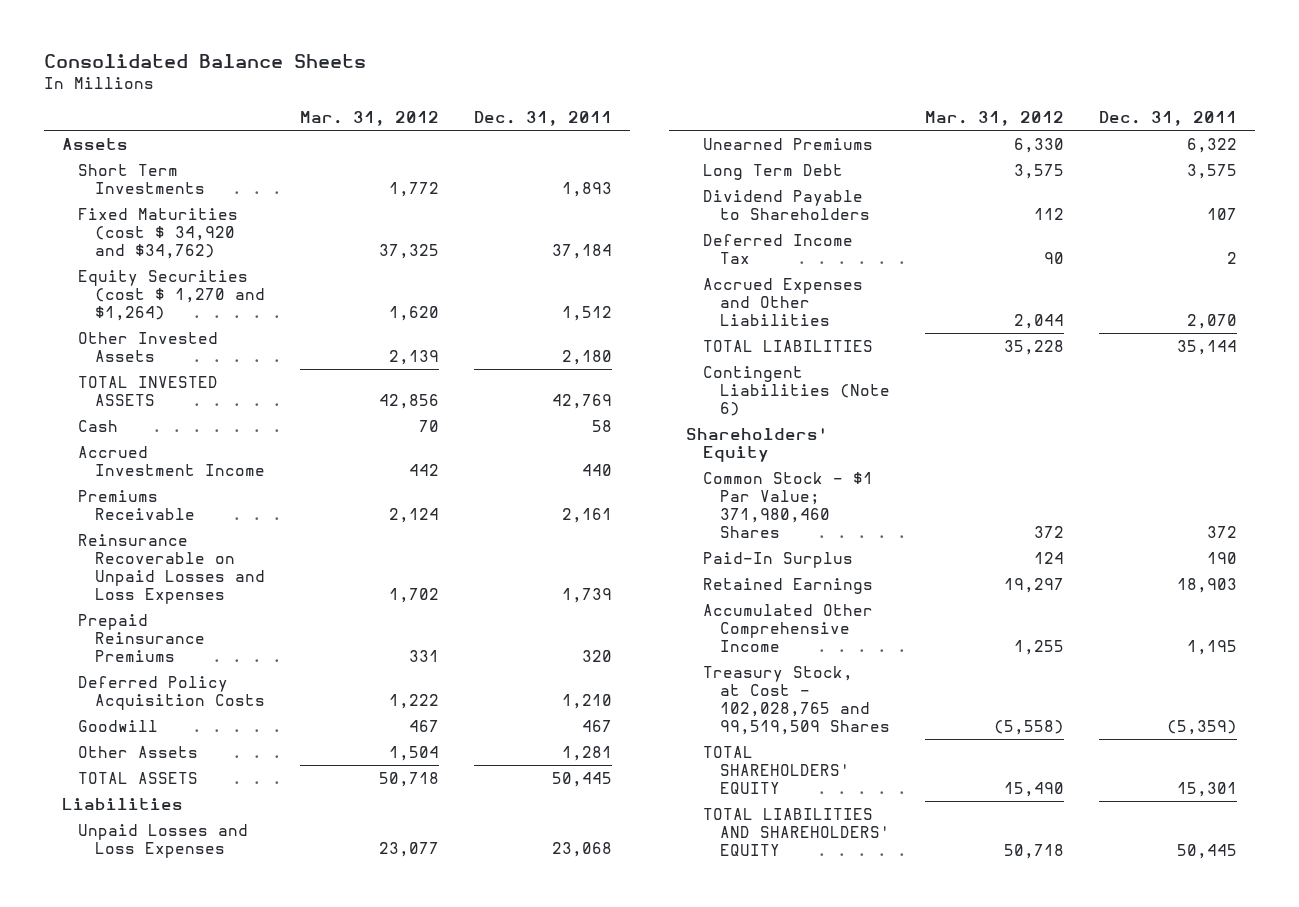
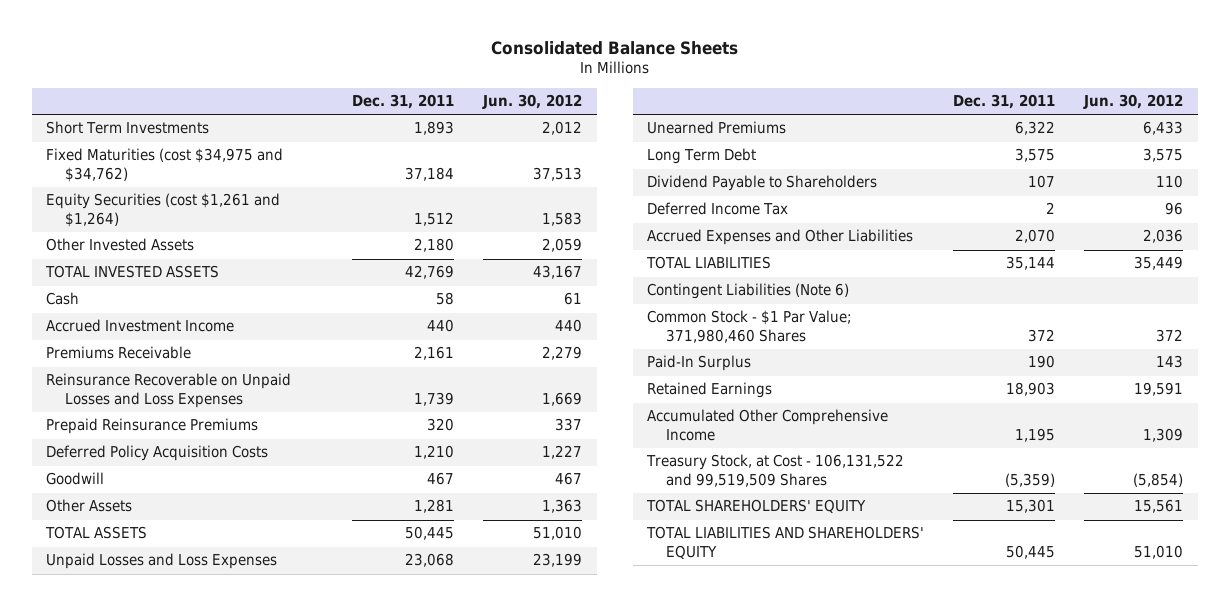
[299,111,439,127] Mar. 31, 2012 -> none
none -> [482,94,583,110] Jun. 30, 2012
[61,137,128,150] Assets -> none
[78,207,239,259] Fixed Maturities (cost $ 34,920 and $34,762) -> [46,148,284,182] Fixed Maturities (cost $34,975 and $34,762)
[78,269,265,321] Equity Securities (cost $ 1,270 and $1,264) -> [46,193,281,227] Equity Securities (cost $1,261 and $1,264)
[61,797,183,810] Liabilities -> none
[686,427,829,462] Shareholders' Equity -> none
[703,665,890,735] Treasury Stock, at Cost - 102,028,765 and 99,519,509 Shares -> [646,454,905,487] Treasury Stock, at Cost - 106,131,522 and 99,519,509 Shares

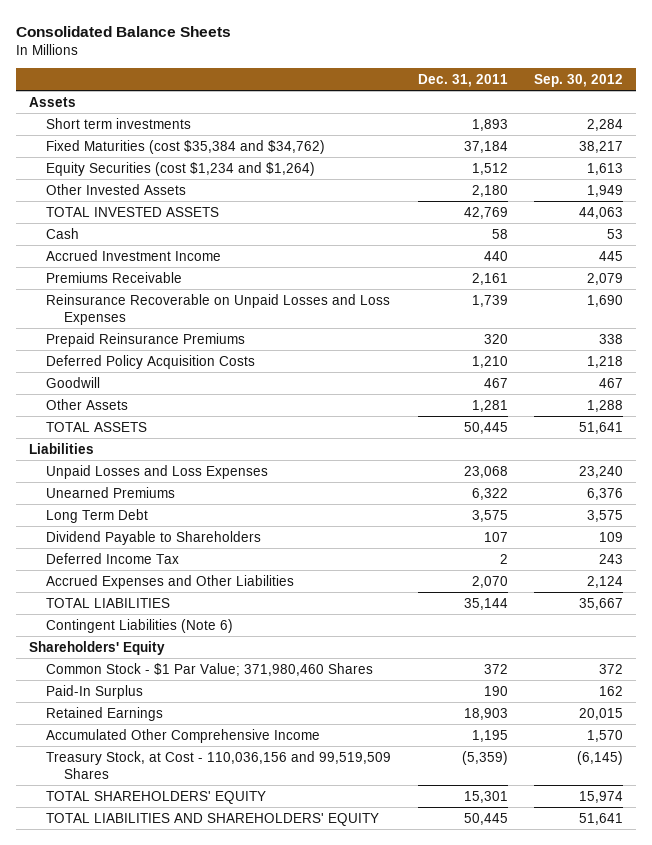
[482,94,583,110] Jun. 30, 2012 -> none
none -> [534,74,624,88] Sep. 30, 2012
none -> [28,96,76,107] Assets
[46,121,210,135] Short Term Investments -> [46,117,192,129] Short term investments
[46,148,284,182] Fixed Maturities (cost $34,975 and $34,762) -> [46,139,326,154] Fixed Maturities (cost $35,384 and $34,762)
[46,193,281,227] Equity Securities (cost $1,261 and $1,264) -> [46,161,316,176] Equity Securities (cost $1,234 and $1,264)
none -> [28,442,94,454] Liabilities
none -> [28,640,165,655] Shareholders' Equity
[646,454,905,487] Treasury Stock, at Cost - 106,131,522 and 99,519,509 Shares -> [46,750,392,779] Treasury Stock, at Cost - 110,036,156 and 99,519,509 Shares

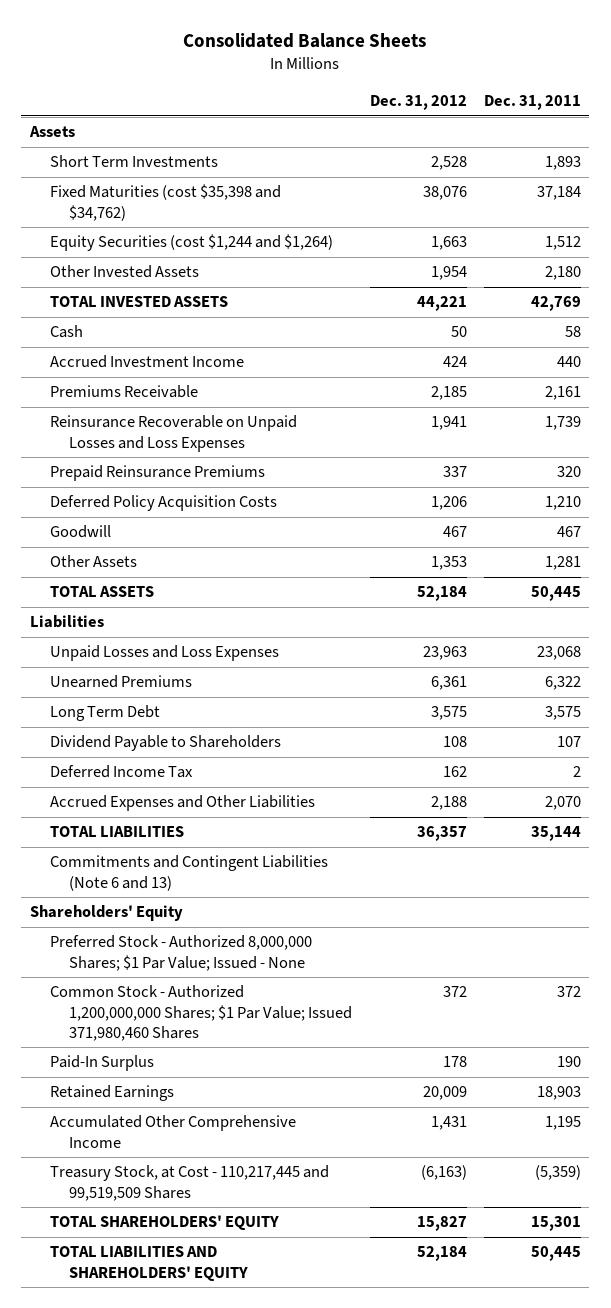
[534,74,624,88] Sep. 30, 2012 -> none
none -> [369,95,467,111] Dec. 31, 2012
[46,117,192,129] Short term investments -> [49,155,218,168] Short Term Investments
[46,139,326,154] Fixed Maturities (cost $35,384 and $34,762) -> [49,184,281,221] Fixed Maturities (cost $35,398 and $34,762)
[46,161,316,176] Equity Securities (cost $1,234 and $1,264) -> [49,234,333,252] Equity Securities (cost $1,244 and $1,264)
[46,618,234,633] Contingent Liabilities (Note 6) -> [49,855,328,891] Commitments and Contingent Liabilities (Note 6 and 13)
none -> [49,935,312,971] Preferred Stock - Authorized 8,000,000 Shares; $1 Par Value; Issued - None
[46,662,374,676] Common Stock - $1 Par Value; 371,980,460 Shares -> [49,985,353,1041] Common Stock - Authorized 1,200,000,000 Shares; $1 Par Value; Issued 371,980,460 Shares
[46,750,392,779] Treasury Stock, at Cost - 110,036,156 and 99,519,509 Shares -> [49,1165,329,1201] Treasury Stock, at Cost - 110,217,445 and 99,519,509 Shares

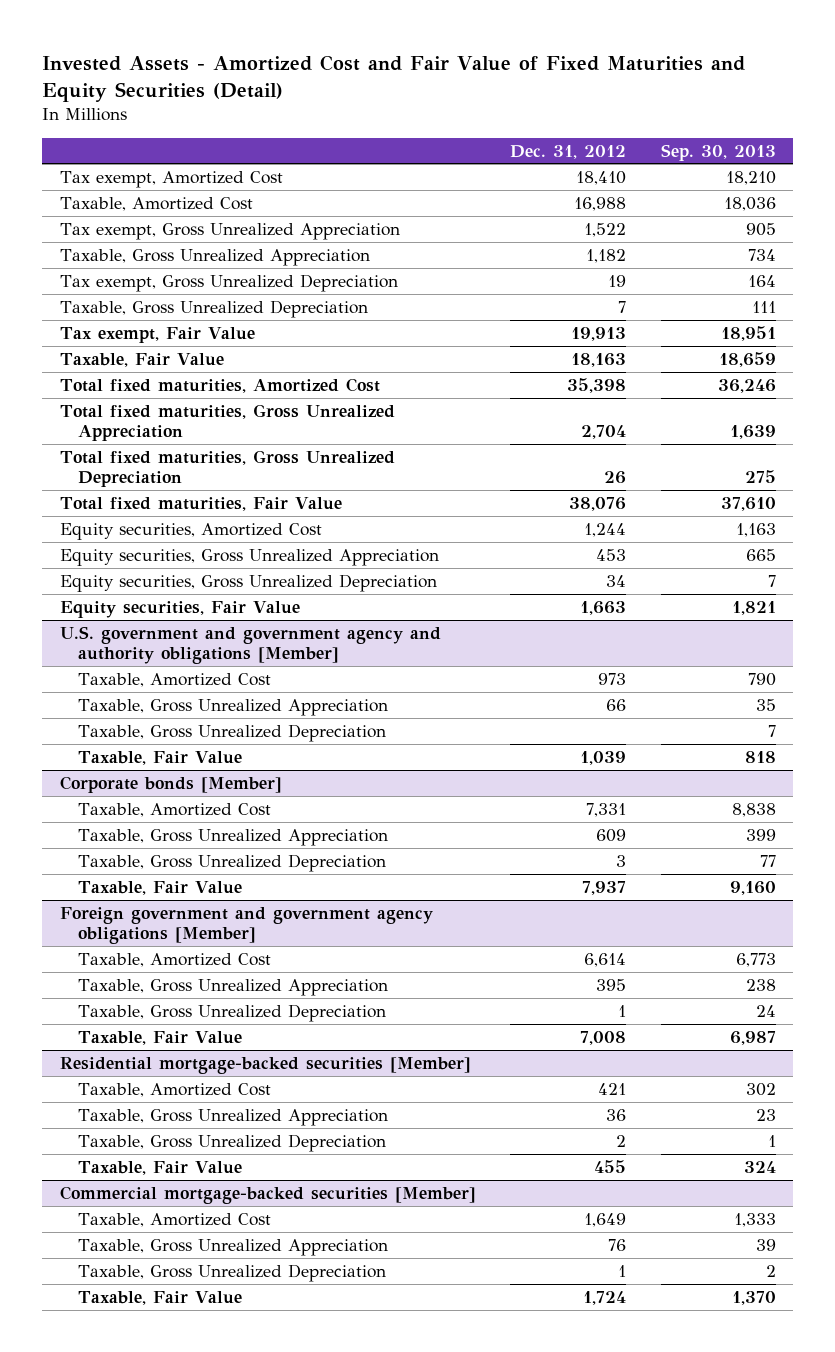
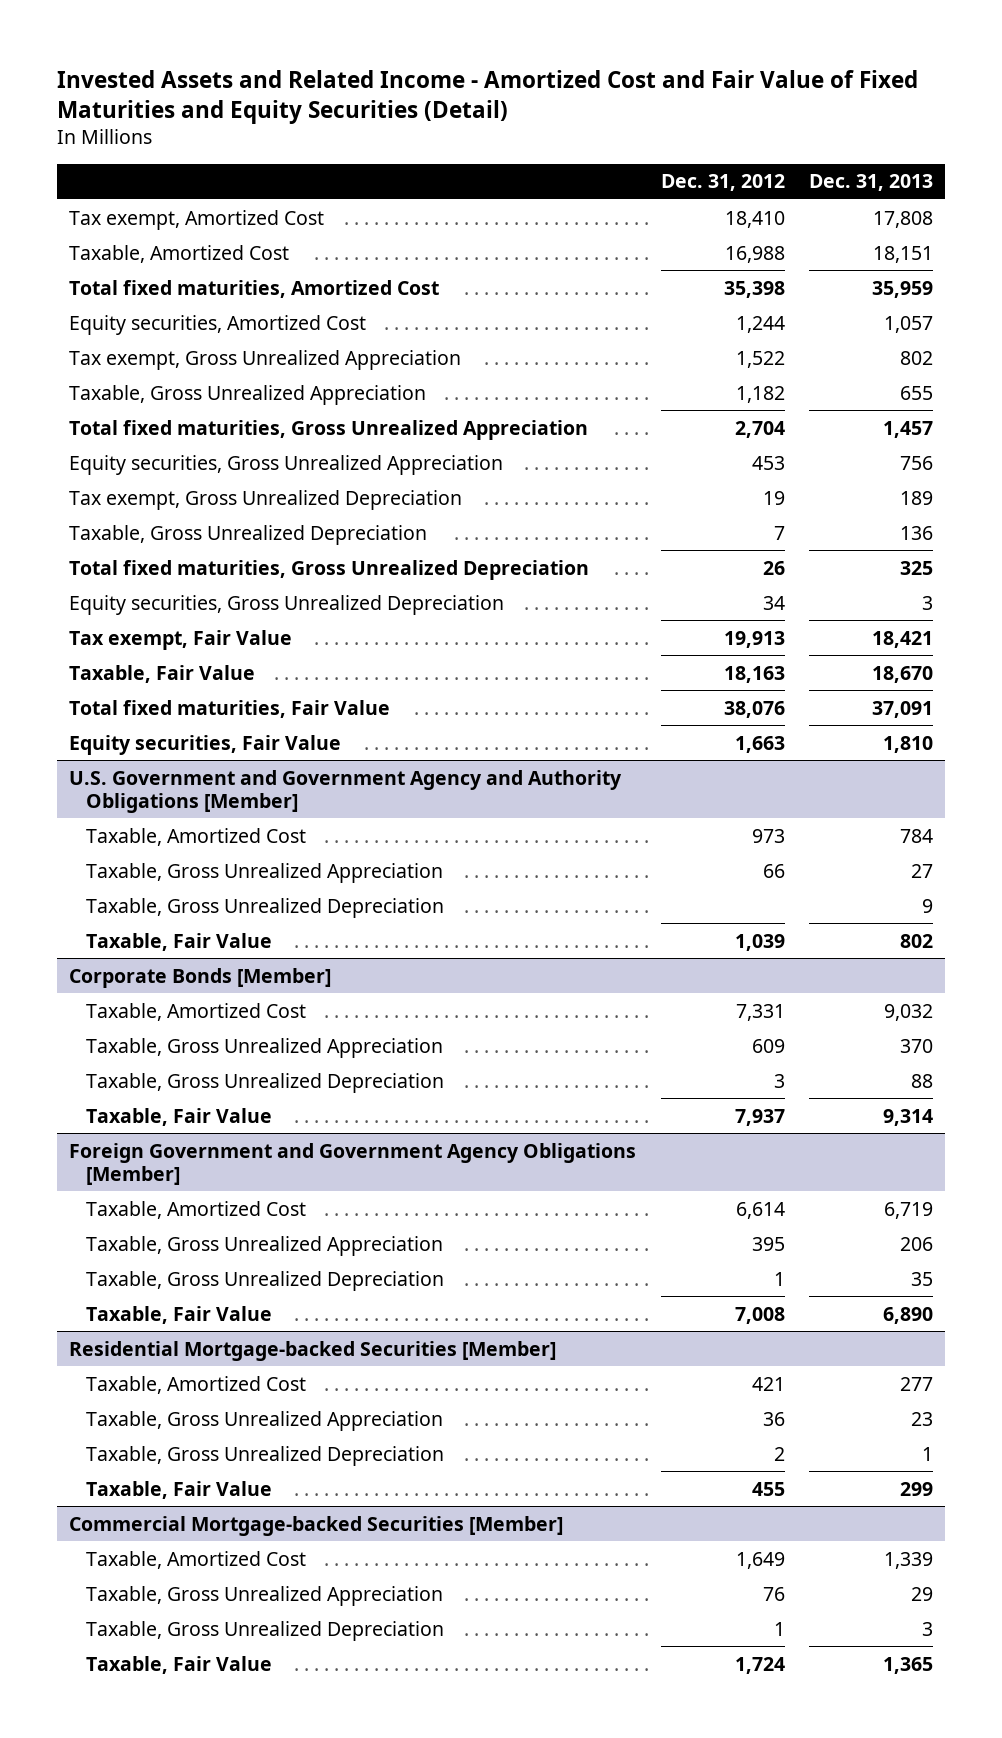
[42,54,746,102] Invested Assets - Amortized Cost and Fair Value of Fixed Maturities and Equity Securities (Detail) -> [57,69,919,124] Invested Assets and Related Income - Amortized Cost and Fair Value of Fixed Maturities and Equity Securities (Detail)
[660,143,776,161] Sep. 30, 2013 -> none
none -> [808,174,933,192] Dec. 31, 2013
[59,377,380,393] Total fixed maturities, Amortized Cost -> [69,279,440,298] Total fixed maturities, Amortized Cost
[59,522,322,540] Equity securities, Amortized Cost -> [69,314,367,335] Equity securities, Amortized Cost
[59,403,395,442] Total fixed maturities, Gross Unrealized Appreciation -> [69,419,589,440] Total fixed maturities, Gross Unrealized Appreciation
[59,548,439,566] Equity securities, Gross Unrealized Appreciation -> [69,454,504,475] Equity securities, Gross Unrealized Appreciation
[59,449,395,488] Total fixed maturities, Gross Unrealized Depreciation -> [69,559,590,580] Total fixed maturities, Gross Unrealized Depreciation
[59,573,437,592] Equity securities, Gross Unrealized Depreciation -> [69,594,505,615] Equity securities, Gross Unrealized Depreciation
[59,625,441,665] U.S. government and government agency and authority obligations [Member] -> [69,769,623,813] U.S. Government and Government Agency and Authority Obligations [Member]
[59,775,282,793] Corporate bonds [Member] -> [69,967,332,988] Corporate Bonds [Member]
[59,906,433,945] Foreign government and government agency obligations [Member] -> [69,1142,637,1185] Foreign Government and Government Agency Obligations [Member]
[59,1056,471,1074] Residential mortgage-backed securities [Member] -> [69,1340,557,1361] Residential Mortgage-backed Securities [Member]
[59,1185,476,1204] Commercial mortgage-backed securities [Member] -> [69,1515,564,1536] Commercial Mortgage-backed Securities [Member]

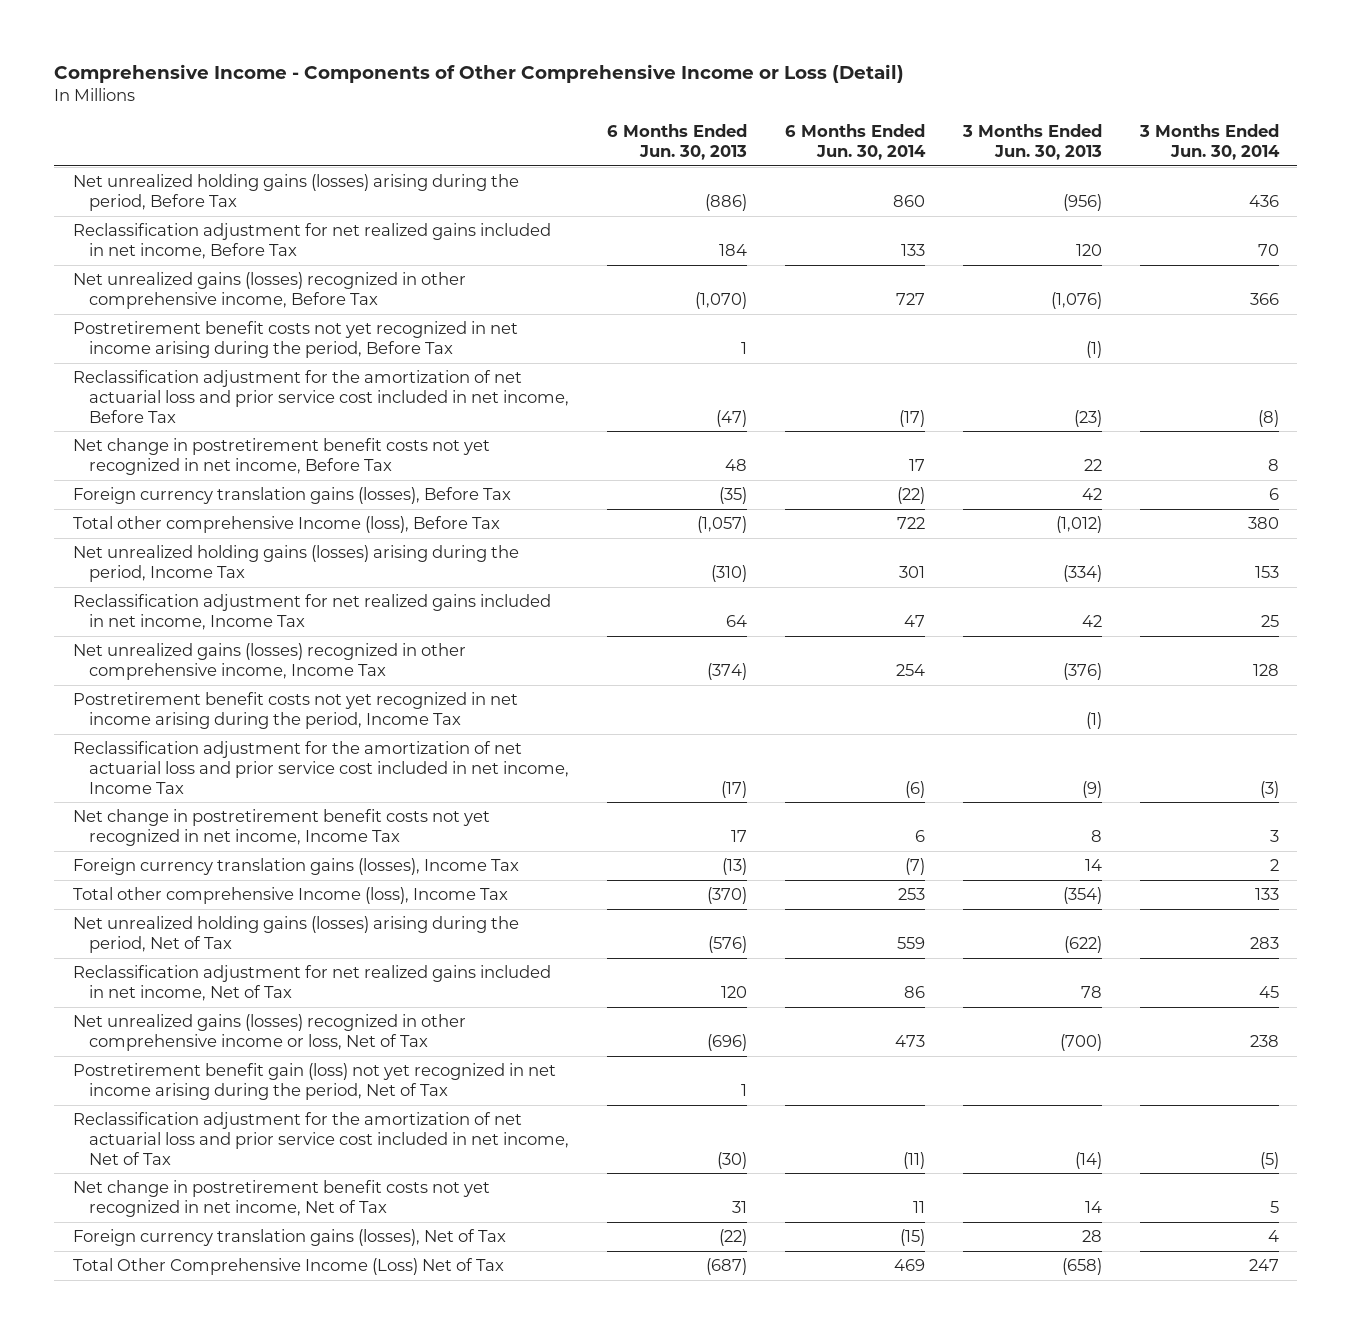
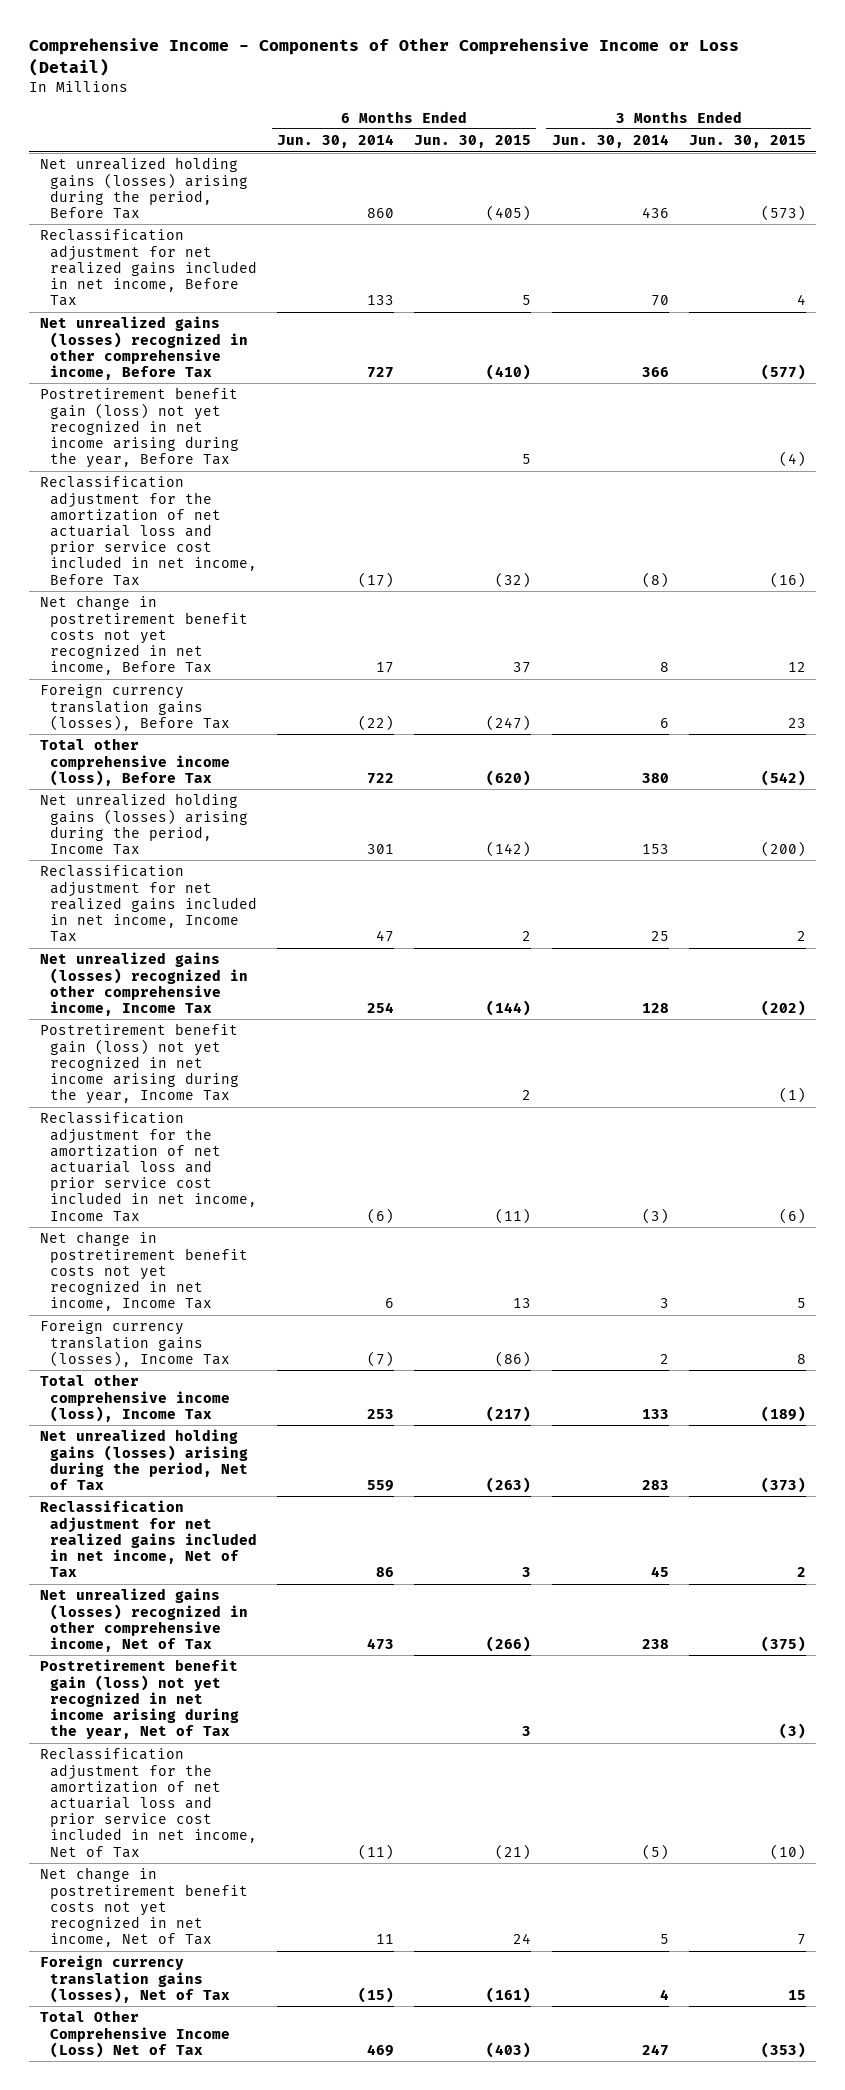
[606,124,747,161] 6 Months Ended Jun. 30, 2013 -> none
[961,124,1102,161] 3 Months Ended Jun. 30, 2013 -> none
none -> [414,135,532,149] Jun. 30, 2015
none -> [688,135,806,149] Jun. 30, 2015
[72,321,518,358] Postretirement benefit costs not yet recognized in net income arising during the period, Before Tax -> [39,387,239,469] Postretirement benefit gain (loss) not yet recognized in net income arising during the year, Before Tax
[72,516,500,534] Total other comprehensive Income (loss), Before Tax -> [39,738,230,786] Total other comprehensive income (loss), Before Tax
[72,692,518,729] Postretirement benefit costs not yet recognized in net income arising during the period, Income Tax -> [39,1023,239,1105] Postretirement benefit gain (loss) not yet recognized in net income arising during the year, Income Tax
[72,887,508,905] Total other comprehensive Income (loss), Income Tax -> [39,1374,230,1422] Total other comprehensive income (loss), Income Tax
[72,1014,466,1051] Net unrealized gains (losses) recognized in other comprehensive income or loss, Net of Tax -> [39,1588,248,1653] Net unrealized gains (losses) recognized in other comprehensive income, Net of Tax
[72,1063,556,1100] Postretirement benefit gain (loss) not yet recognized in net income arising during the period, Net of Tax -> [39,1659,239,1740] Postretirement benefit gain (loss) not yet recognized in net income arising during the year, Net of Tax

